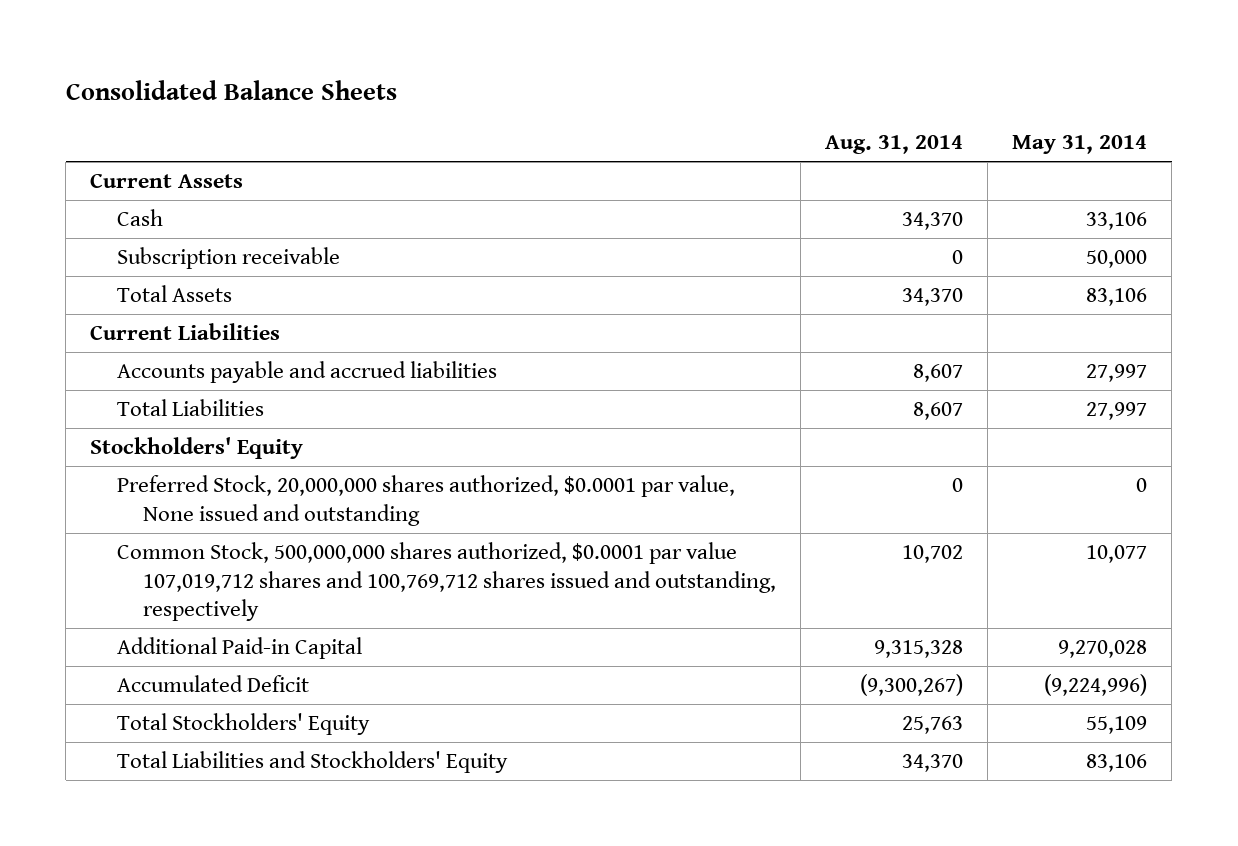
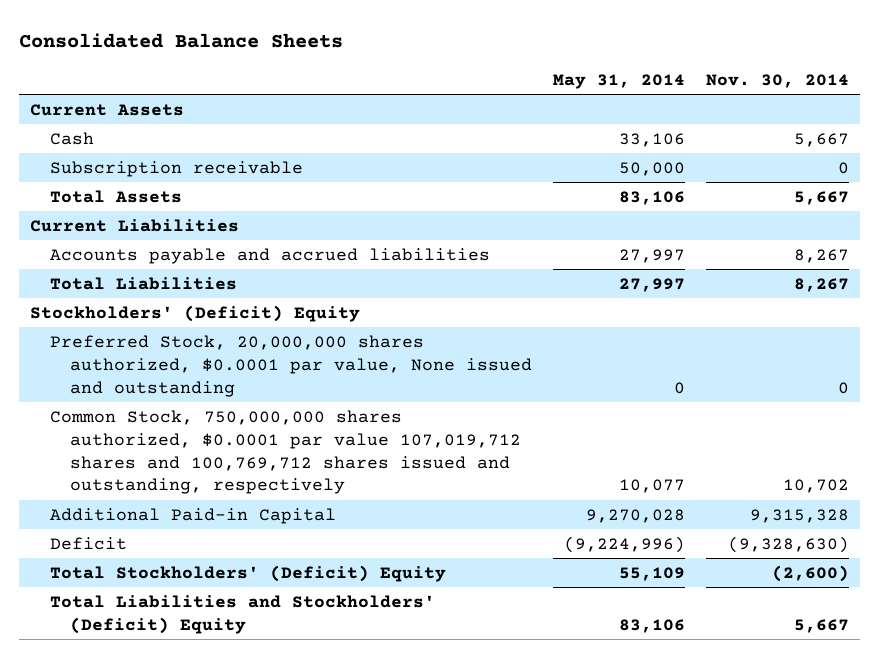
[825,135,964,155] Aug. 31, 2014 -> none
none -> [706,73,850,88] Nov. 30, 2014
[90,437,304,460] Stockholders' Equity -> [30,304,361,322] Stockholders' (Deficit) Equity
[116,542,776,622] Common Stock, 500,000,000 shares authorized, $0.0001 par value 107,019,712 shares and 100,769,712 shares issued and outstanding, respectively -> [49,409,521,495] Common Stock, 750,000,000 shares authorized, $0.0001 par value 107,019,712 shares and 100,769,712 shares issued and outstanding, respectively
[116,675,309,693] Accumulated Deficit -> [49,536,127,550] Deficit
[116,713,370,736] Total Stockholders' Equity -> [49,564,446,582] Total Stockholders' (Deficit) Equity
[116,751,508,774] Total Liabilities and Stockholders' Equity -> [49,594,435,634] Total Liabilities and Stockholders' (Deficit) Equity

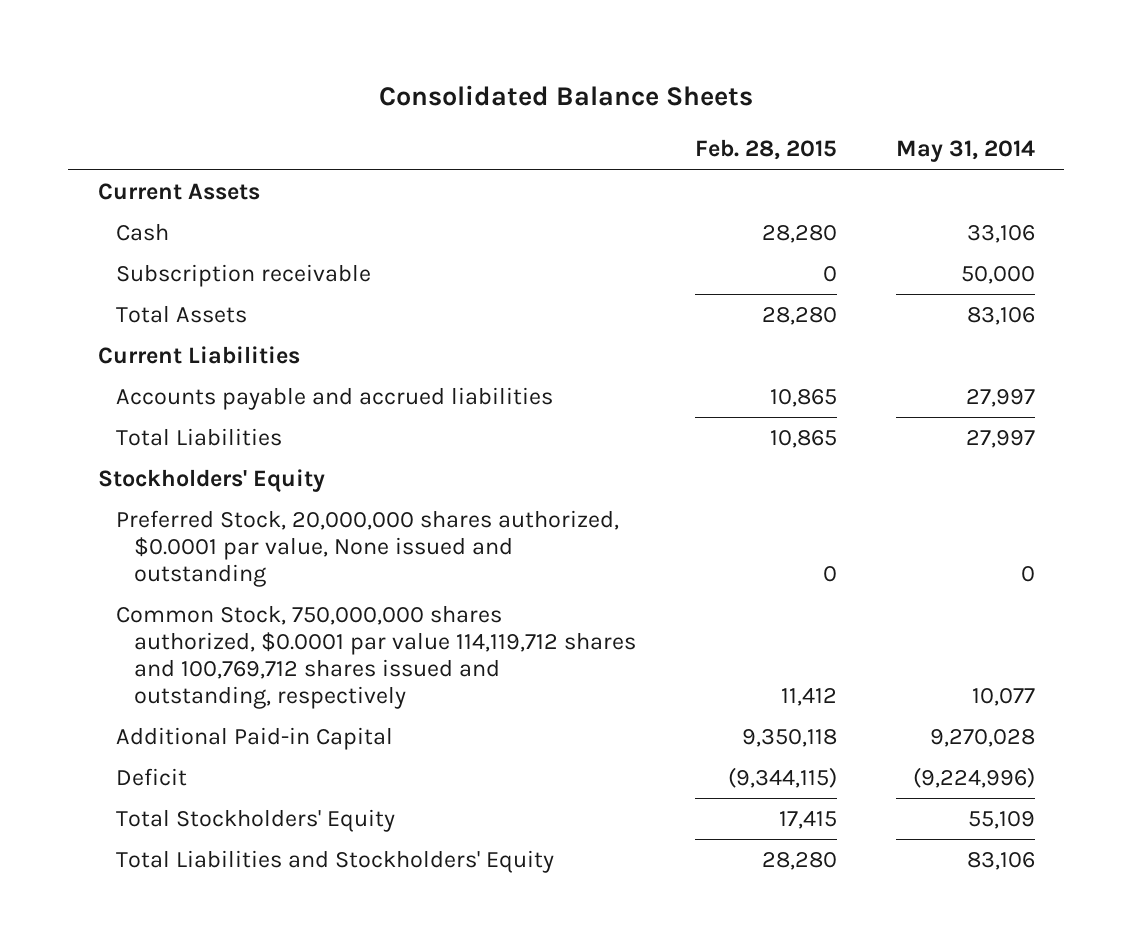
[706,73,850,88] Nov. 30, 2014 -> none
none -> [694,139,837,161] Feb. 28, 2015
[30,304,361,322] Stockholders' (Deficit) Equity -> [97,469,325,493] Stockholders' Equity
[49,409,521,495] Common Stock, 750,000,000 shares authorized, $0.0001 par value 107,019,712 shares and 100,769,712 shares issued and outstanding, respectively -> [115,605,636,710] Common Stock, 750,000,000 shares authorized, $0.0001 par value 114,119,712 shares and 100,769,712 shares issued and outstanding, respectively
[49,564,446,582] Total Stockholders' (Deficit) Equity -> [115,809,395,833] Total Stockholders' Equity
[49,594,435,634] Total Liabilities and Stockholders' (Deficit) Equity -> [115,850,554,874] Total Liabilities and Stockholders' Equity

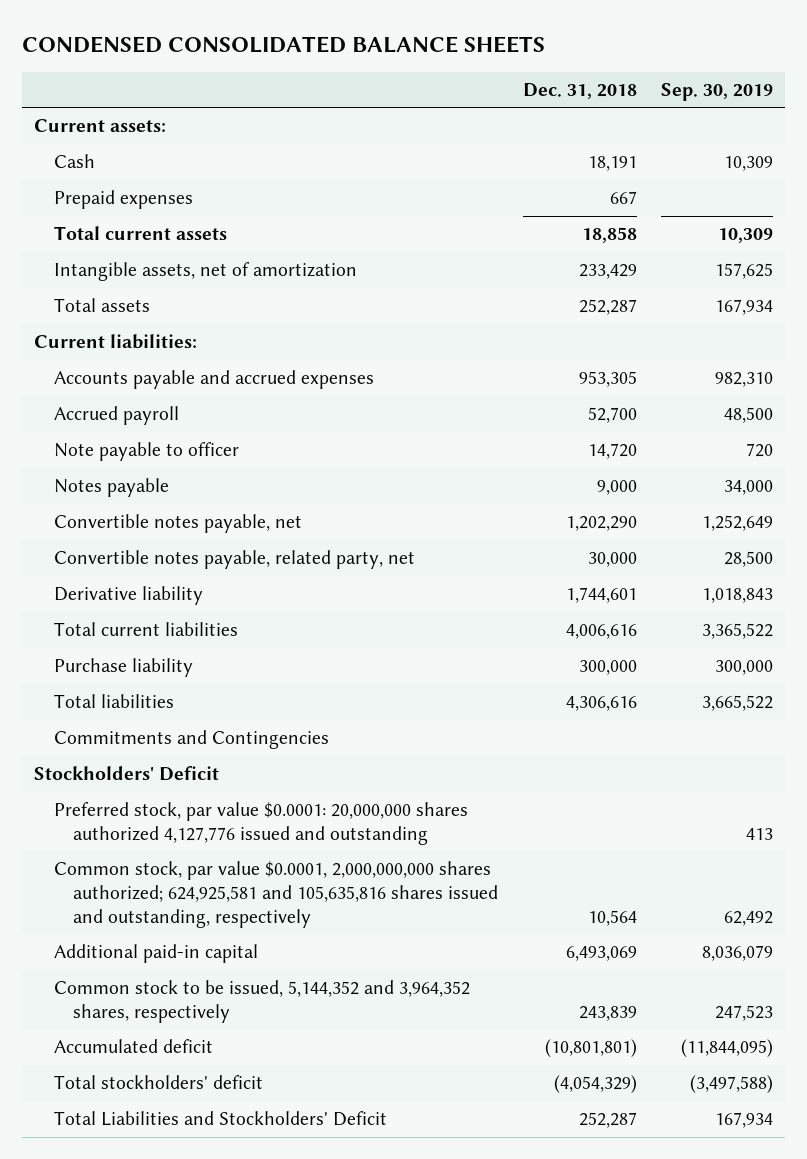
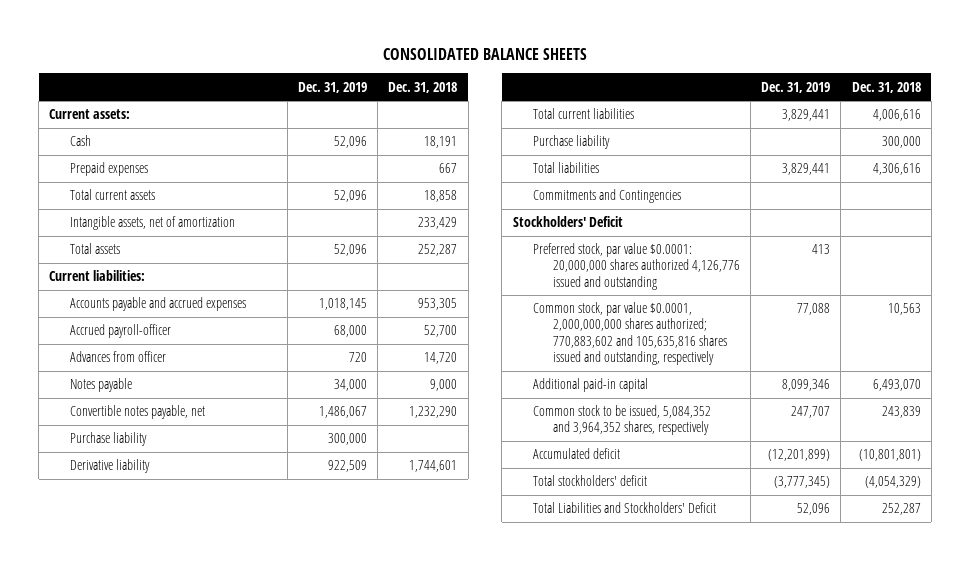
[21,36,545,54] CONDENSED CONSOLIDATED BALANCE SHEETS -> [382,47,587,60] CONSOLIDATED BALANCE SHEETS
[661,82,774,101] Sep. 30, 2019 -> none
none -> [298,81,368,93] Dec. 31, 2019
[53,406,179,426] Accrued payroll -> [69,324,171,339] Accrued payroll-officer
[53,442,239,462] Note payable to officer -> [69,351,166,363] Advances from officer
[53,550,415,570] Convertible notes payable, related party, net -> none
[565,516,637,532] 1,202,290 -> [409,406,458,419] 1,232,290
none -> [69,432,147,447] Purchase liability
[53,802,468,845] Preferred stock, par value $0.0001: 20,000,000 shares authorized 4,127,776 issued and outstanding -> [532,243,741,290] Preferred stock, par value $0.0001: 20,000,000 shares authorized 4,126,776 issued and outstanding
[53,861,499,928] Common stock, par value $0.0001, 2,000,000,000 shares authorized; 624,925,581 and 105,635,816 shares issued and outstanding, respectively -> [532,302,728,365] Common stock, par value $0.0001, 2,000,000,000 shares authorized; 770,883,602 and 105,635,816 shares issued and outstanding, respectively
[587,909,637,926] 10,564 -> [887,303,921,316] 10,563
[565,946,637,962] 6,493,069 -> [872,379,921,392] 6,493,070
[53,980,470,1023] Common stock to be issued, 5,144,352 and 3,964,352 shares, respectively -> [532,405,711,436] Common stock to be issued, 5,084,352 and 3,964,352 shares, respectively

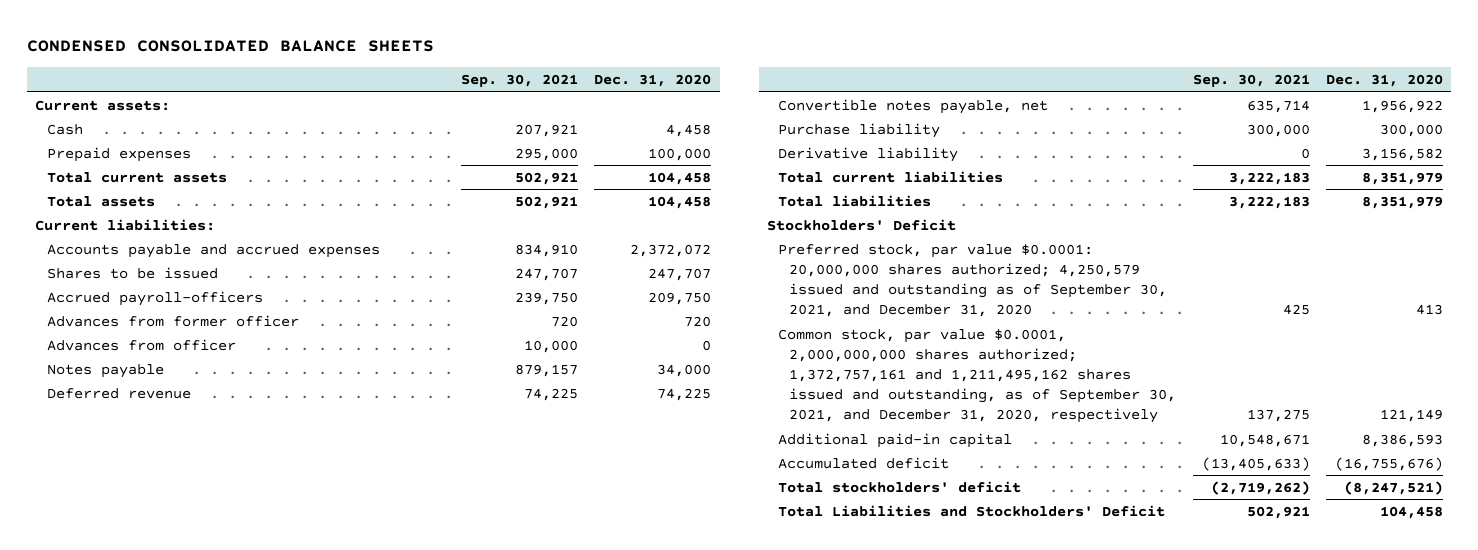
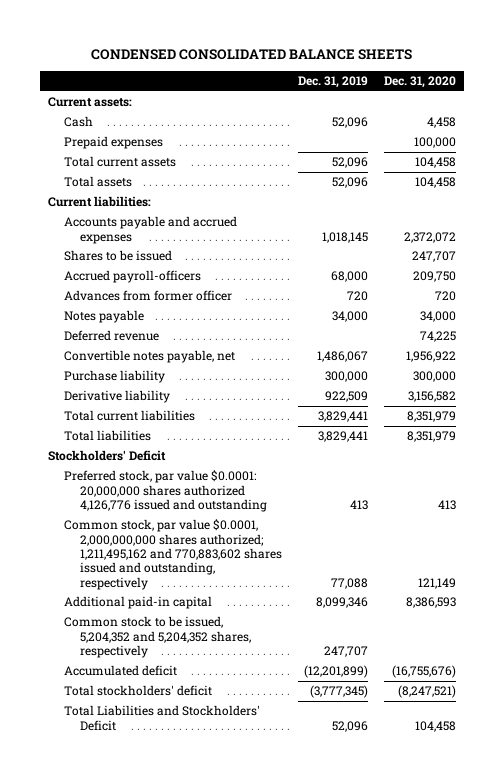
[461,73,579,87] Sep. 30, 2021 -> none
none -> [298,76,369,89] Dec. 31, 2019
[46,338,236,351] Advances from officer -> none
[778,243,1168,318] Preferred stock, par value $0.0001: 20,000,000 shares authorized; 4,250,579 issued and outstanding as of September 30, 2021, and December 31, 2020 -> [64,470,268,512] Preferred stock, par value $0.0001: 20,000,000 shares authorized 4,126,776 issued and outstanding
[778,328,1177,424] Common stock, par value $0.0001, 2,000,000,000 shares authorized; 1,372,757,161 and 1,211,495,162 shares issued and outstanding, as of September 30, 2021, and December 31, 2020, respectively -> [64,519,283,590] Common stock, par value $0.0001, 2,000,000,000 shares authorized; 1,211,495,162 and 770,883,602 shares issued and outstanding, respectively
none -> [64,616,252,658] Common stock to be issued, 5,204,352 and 5,204,352 shares, respectively

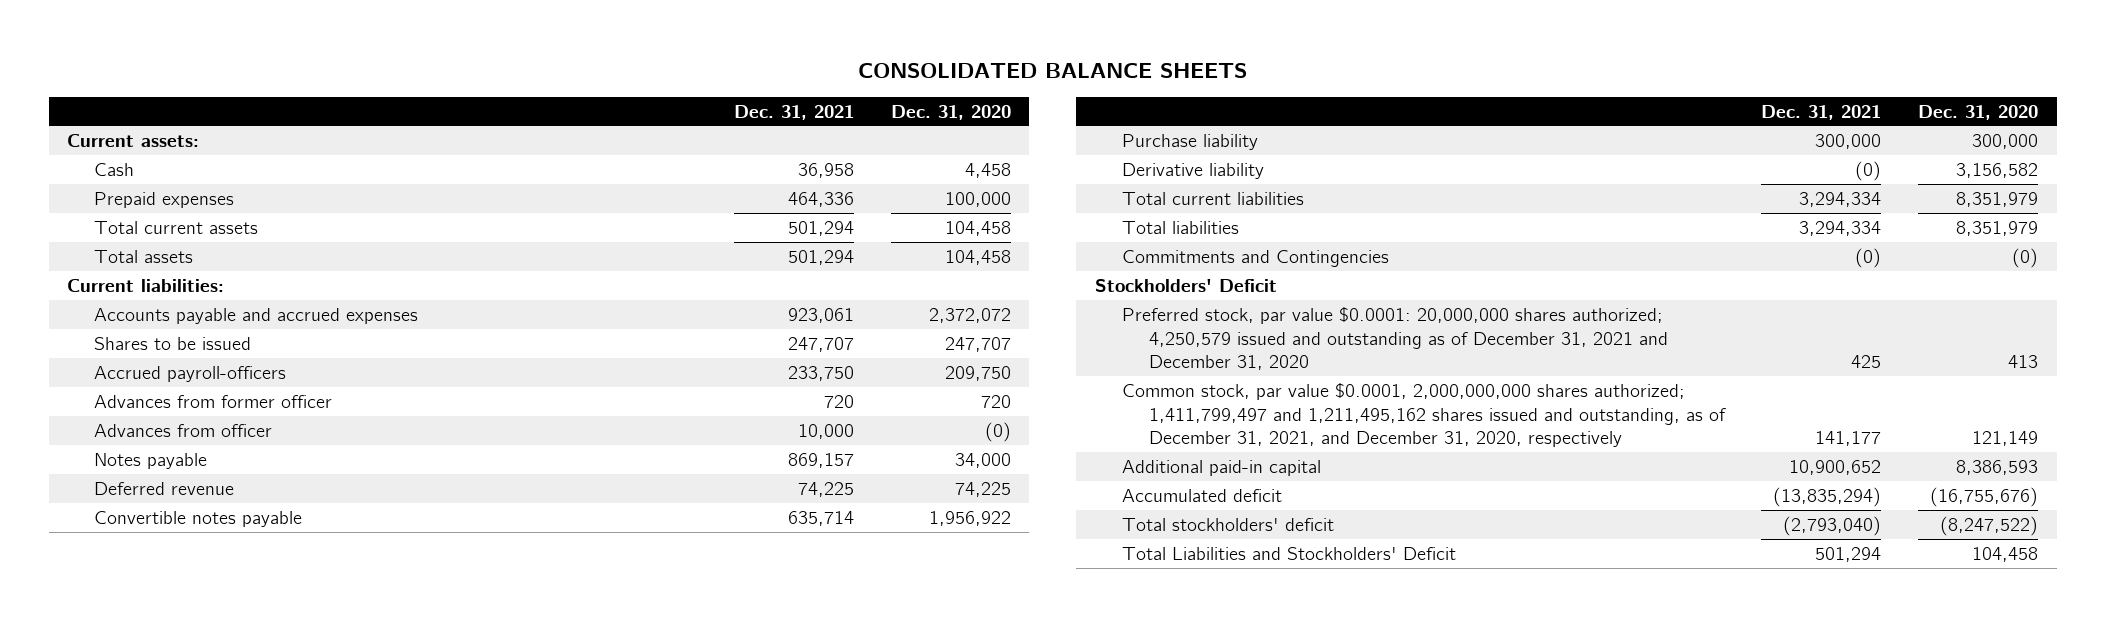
[90,48,412,60] CONDENSED CONSOLIDATED BALANCE SHEETS -> [857,62,1247,78] CONSOLIDATED BALANCE SHEETS
[298,76,369,89] Dec. 31, 2019 -> none
none -> [733,104,854,120] Dec. 31, 2021
none -> [94,423,273,437] Advances from officer
[64,350,236,364] Convertible notes payable, net -> [94,510,303,527] Convertible notes payable
none -> [1121,249,1389,267] Commitments and Contingencies
[64,470,268,512] Preferred stock, par value $0.0001: 20,000,000 shares authorized 4,126,776 issued and outstanding -> [1121,306,1668,371] Preferred stock, par value $0.0001: 20,000,000 shares authorized; 4,250,579 issued and outstanding as of December 31, 2021 and December 31, 2020
[64,519,283,590] Common stock, par value $0.0001, 2,000,000,000 shares authorized; 1,211,495,162 and 770,883,602 shares issued and outstanding, respectively -> [1121,382,1726,448] Common stock, par value $0.0001, 2,000,000,000 shares authorized; 1,411,799,497 and 1,211,495,162 shares issued and outstanding, as of December 31, 2021, and December 31, 2020, respectively
[64,616,252,658] Common stock to be issued, 5,204,352 and 5,204,352 shares, respectively -> none
[397,685,456,699] (8,247,521) -> [1940,515,2039,536] (8,247,522)

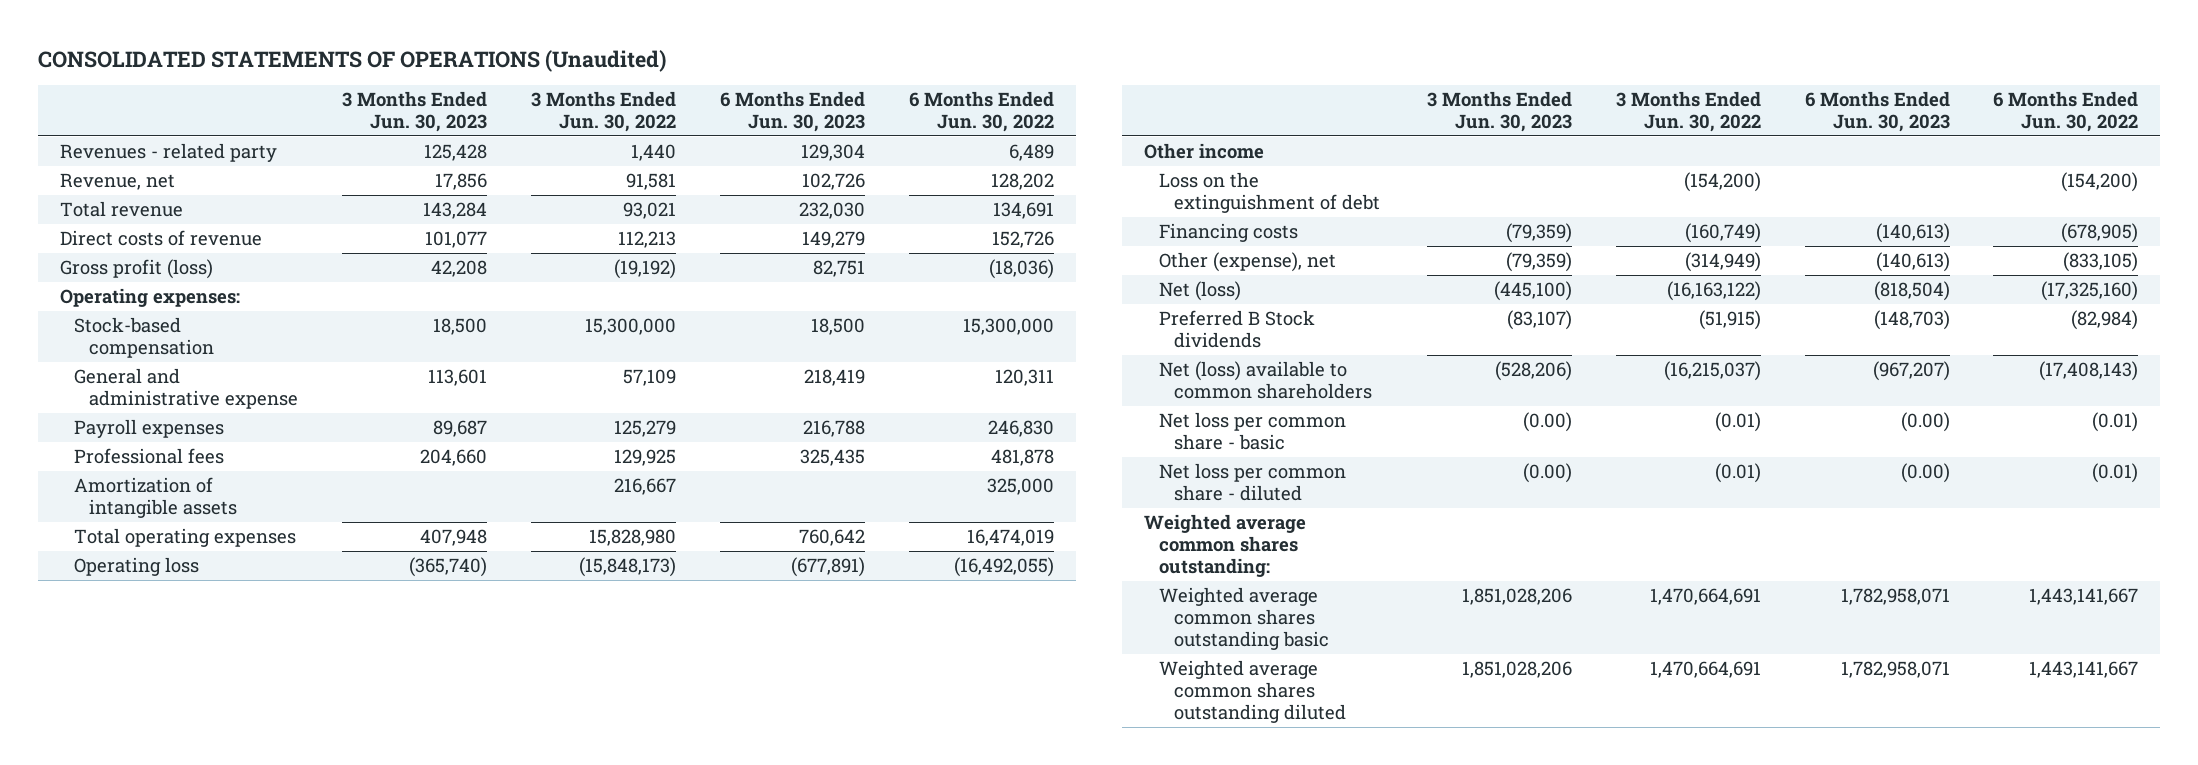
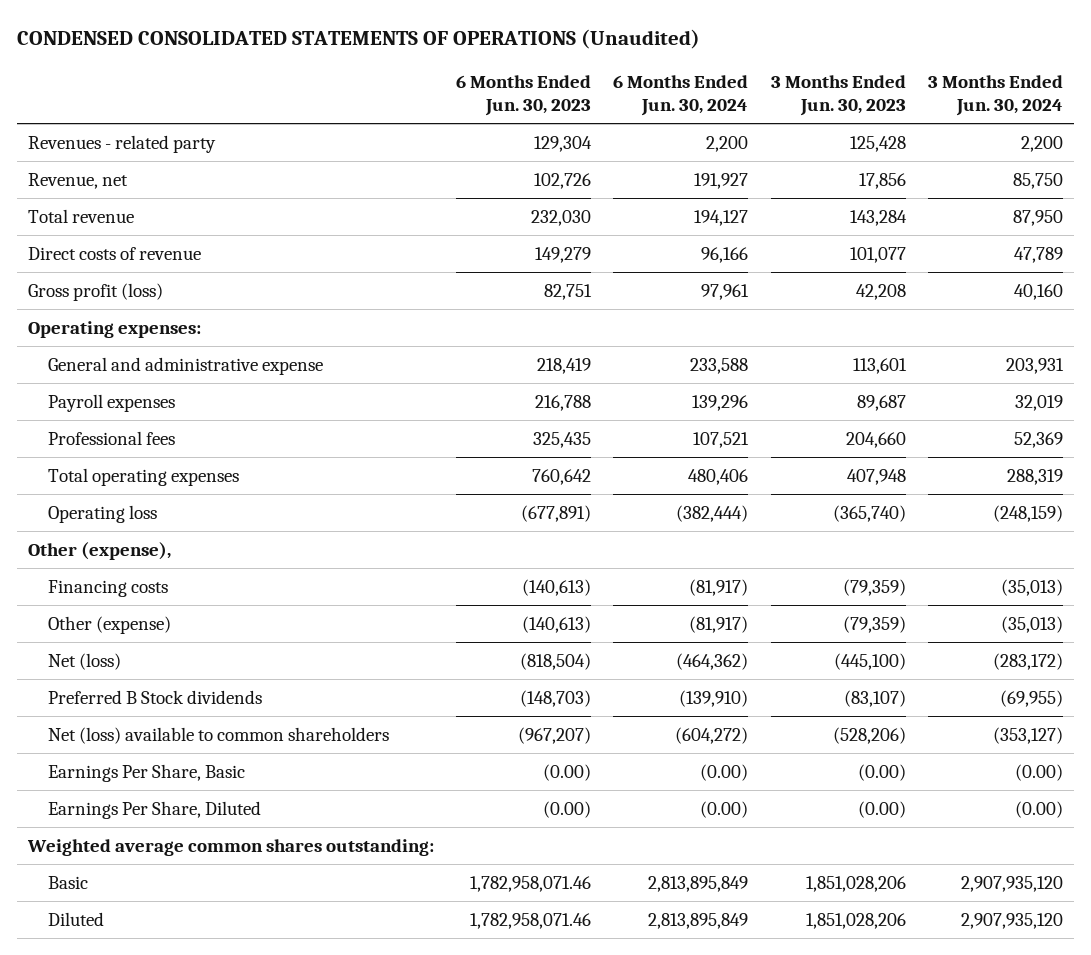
[37,49,666,72] CONSOLIDATED STATEMENTS OF OPERATIONS (Unaudited) -> [16,29,700,50] CONDENSED CONSOLIDATED STATEMENTS OF OPERATIONS (Unaudited)
[530,91,676,133] 3 Months Ended Jun. 30, 2022 -> none
[908,91,1054,133] 6 Months Ended Jun. 30, 2022 -> none
none -> [613,75,749,116] 6 Months Ended Jun. 30, 2024
none -> [928,75,1064,116] 3 Months Ended Jun. 30, 2024
[74,317,215,358] Stock-based compensation -> none
[74,477,238,518] Amortization of intangible assets -> none
[1144,143,1265,160] Other income -> none
[1159,172,1380,213] Loss on the extinguishment of debt -> none
none -> [27,541,171,560] Other (expense),
[1159,252,1337,273] Other (expense), net -> [47,615,171,634] Other (expense)
[1159,412,1347,450] Net loss per common share - basic -> [47,763,245,782] Earnings Per Share, Basic
[1159,463,1347,501] Net loss per common share - diluted -> [47,800,261,819] Earnings Per Share, Diluted
[1159,587,1329,650] Weighted average common shares outstanding basic -> none
[1159,660,1346,723] Weighted average common shares outstanding diluted -> none
none -> [47,875,88,889] Basic
none -> [47,911,104,926] Diluted

